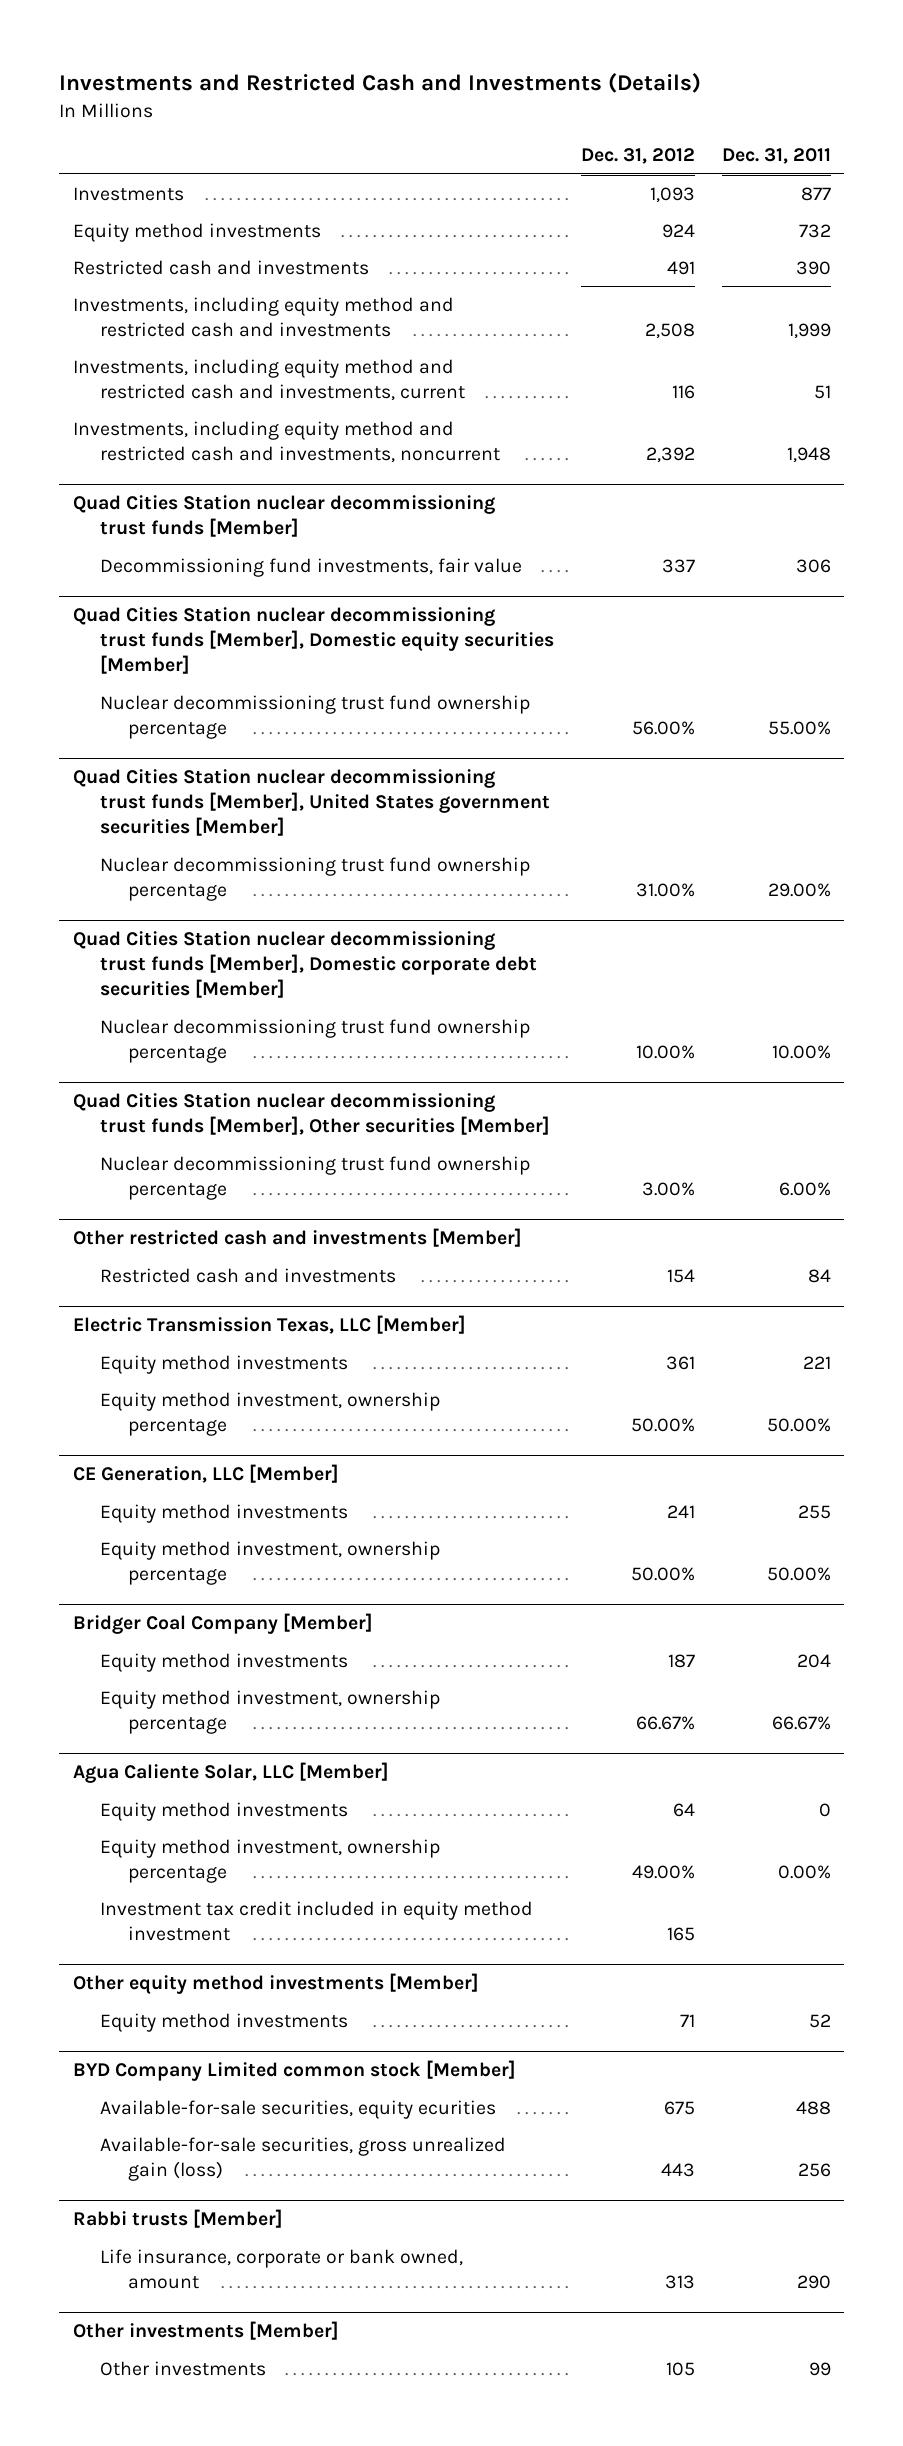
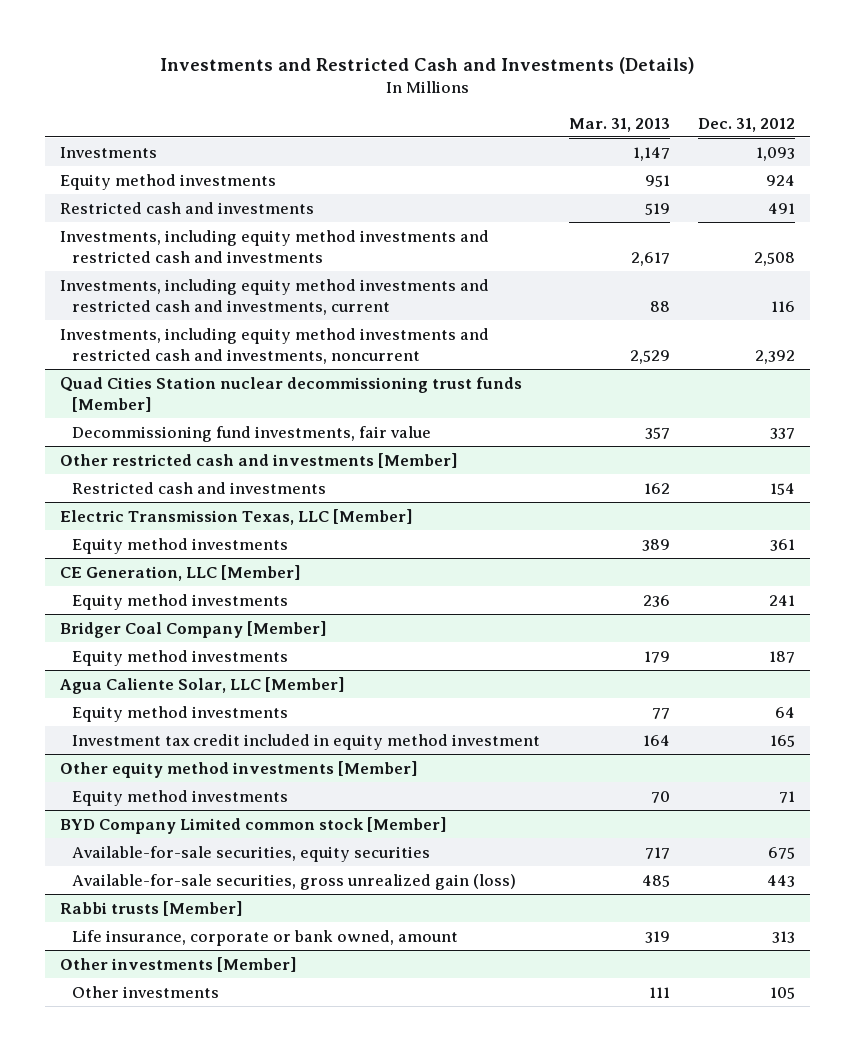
[721,148,831,165] Dec. 31, 2011 -> none
none -> [568,117,670,132] Mar. 31, 2013
[72,296,454,337] Investments, including equity method and restricted cash and investments -> [59,229,489,263] Investments, including equity method investments and restricted cash and investments
[72,358,466,401] Investments, including equity method and restricted cash and investments, current -> [59,278,489,315] Investments, including equity method investments and restricted cash and investments, current
[72,420,501,463] Investments, including equity method and restricted cash and investments, noncurrent -> [59,327,489,364] Investments, including equity method investments and restricted cash and investments, noncurrent
[72,607,555,675] Quad Cities Station nuclear decommissioning trust funds [Member], Domestic equity securities [Member] -> none
[100,694,531,739] Nuclear decommissioning trust fund ownership percentage -> none
[72,769,551,837] Quad Cities Station nuclear decommissioning trust funds [Member], United States government securities [Member] -> none
[100,856,531,901] Nuclear decommissioning trust fund ownership percentage -> none
[72,931,538,999] Quad Cities Station nuclear decommissioning trust funds [Member], Domestic corporate debt securities [Member] -> none
[100,1018,531,1063] Nuclear decommissioning trust fund ownership percentage -> none
[72,1093,551,1136] Quad Cities Station nuclear decommissioning trust funds [Member], Other securities [Member] -> none
[100,1155,531,1200] Nuclear decommissioning trust fund ownership percentage -> none
[100,1391,441,1436] Equity method investment, ownership percentage -> none
[100,1540,441,1585] Equity method investment, ownership percentage -> none
[100,1689,441,1734] Equity method investment, ownership percentage -> none
[100,1838,441,1883] Equity method investment, ownership percentage -> none
[100,2099,497,2119] Available-for-sale securities, equity ecurities -> [71,845,430,862] Available-for-sale securities, equity securities

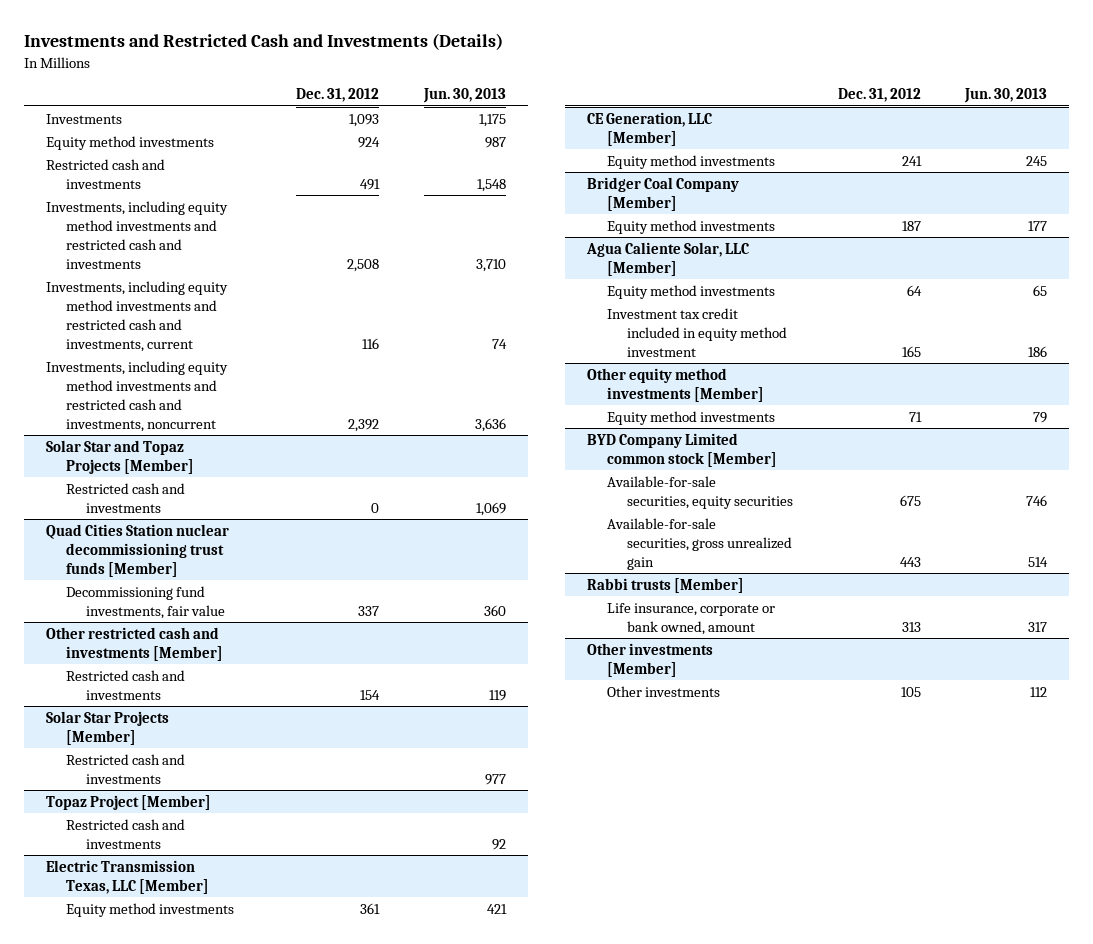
[568,117,670,132] Mar. 31, 2013 -> none
none -> [422,88,506,104] Jun. 30, 2013
none -> [46,439,195,474] Solar Star and Topaz Projects [Member]
none -> [66,482,186,513] Restricted cash and investments
none -> [46,710,170,745] Solar Star Projects [Member]
none -> [66,753,186,784] Restricted cash and investments
none -> [46,794,212,810] Topaz Project [Member]
none -> [66,818,186,849] Restricted cash and investments
[71,873,516,890] Available-for-sale securities, gross unrealized gain (loss) -> [607,517,793,570] Available-for-sale securities, gross unrealized gain

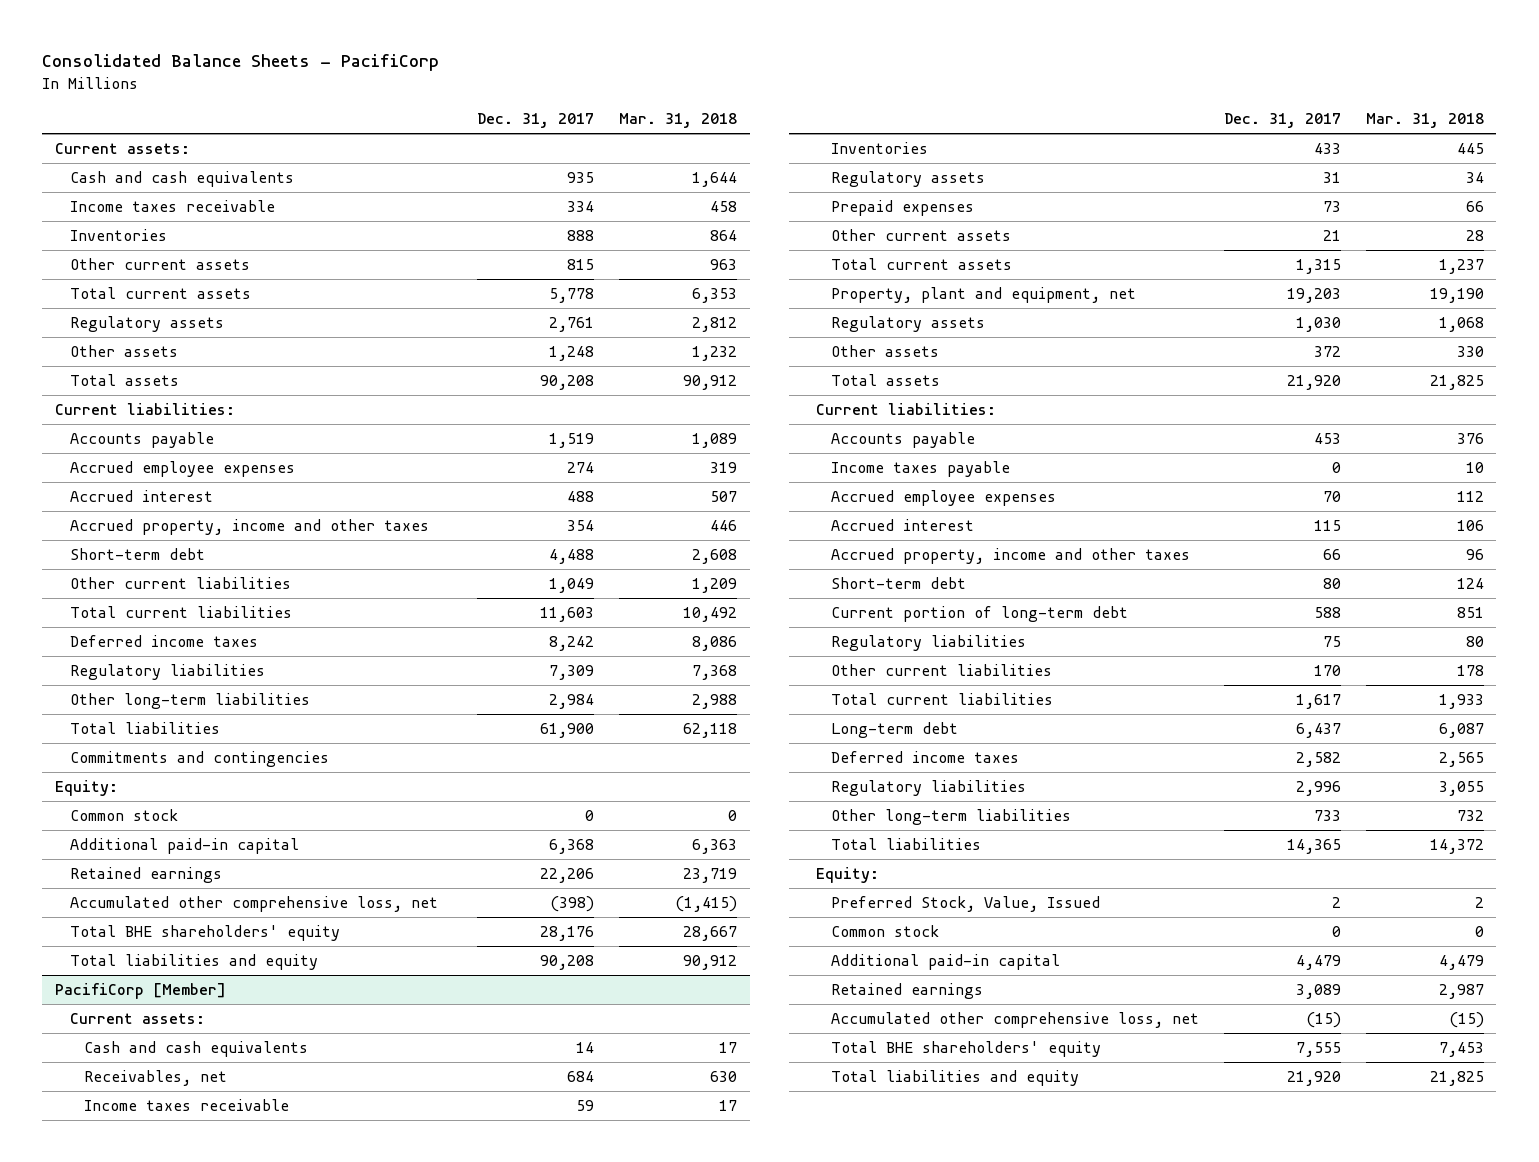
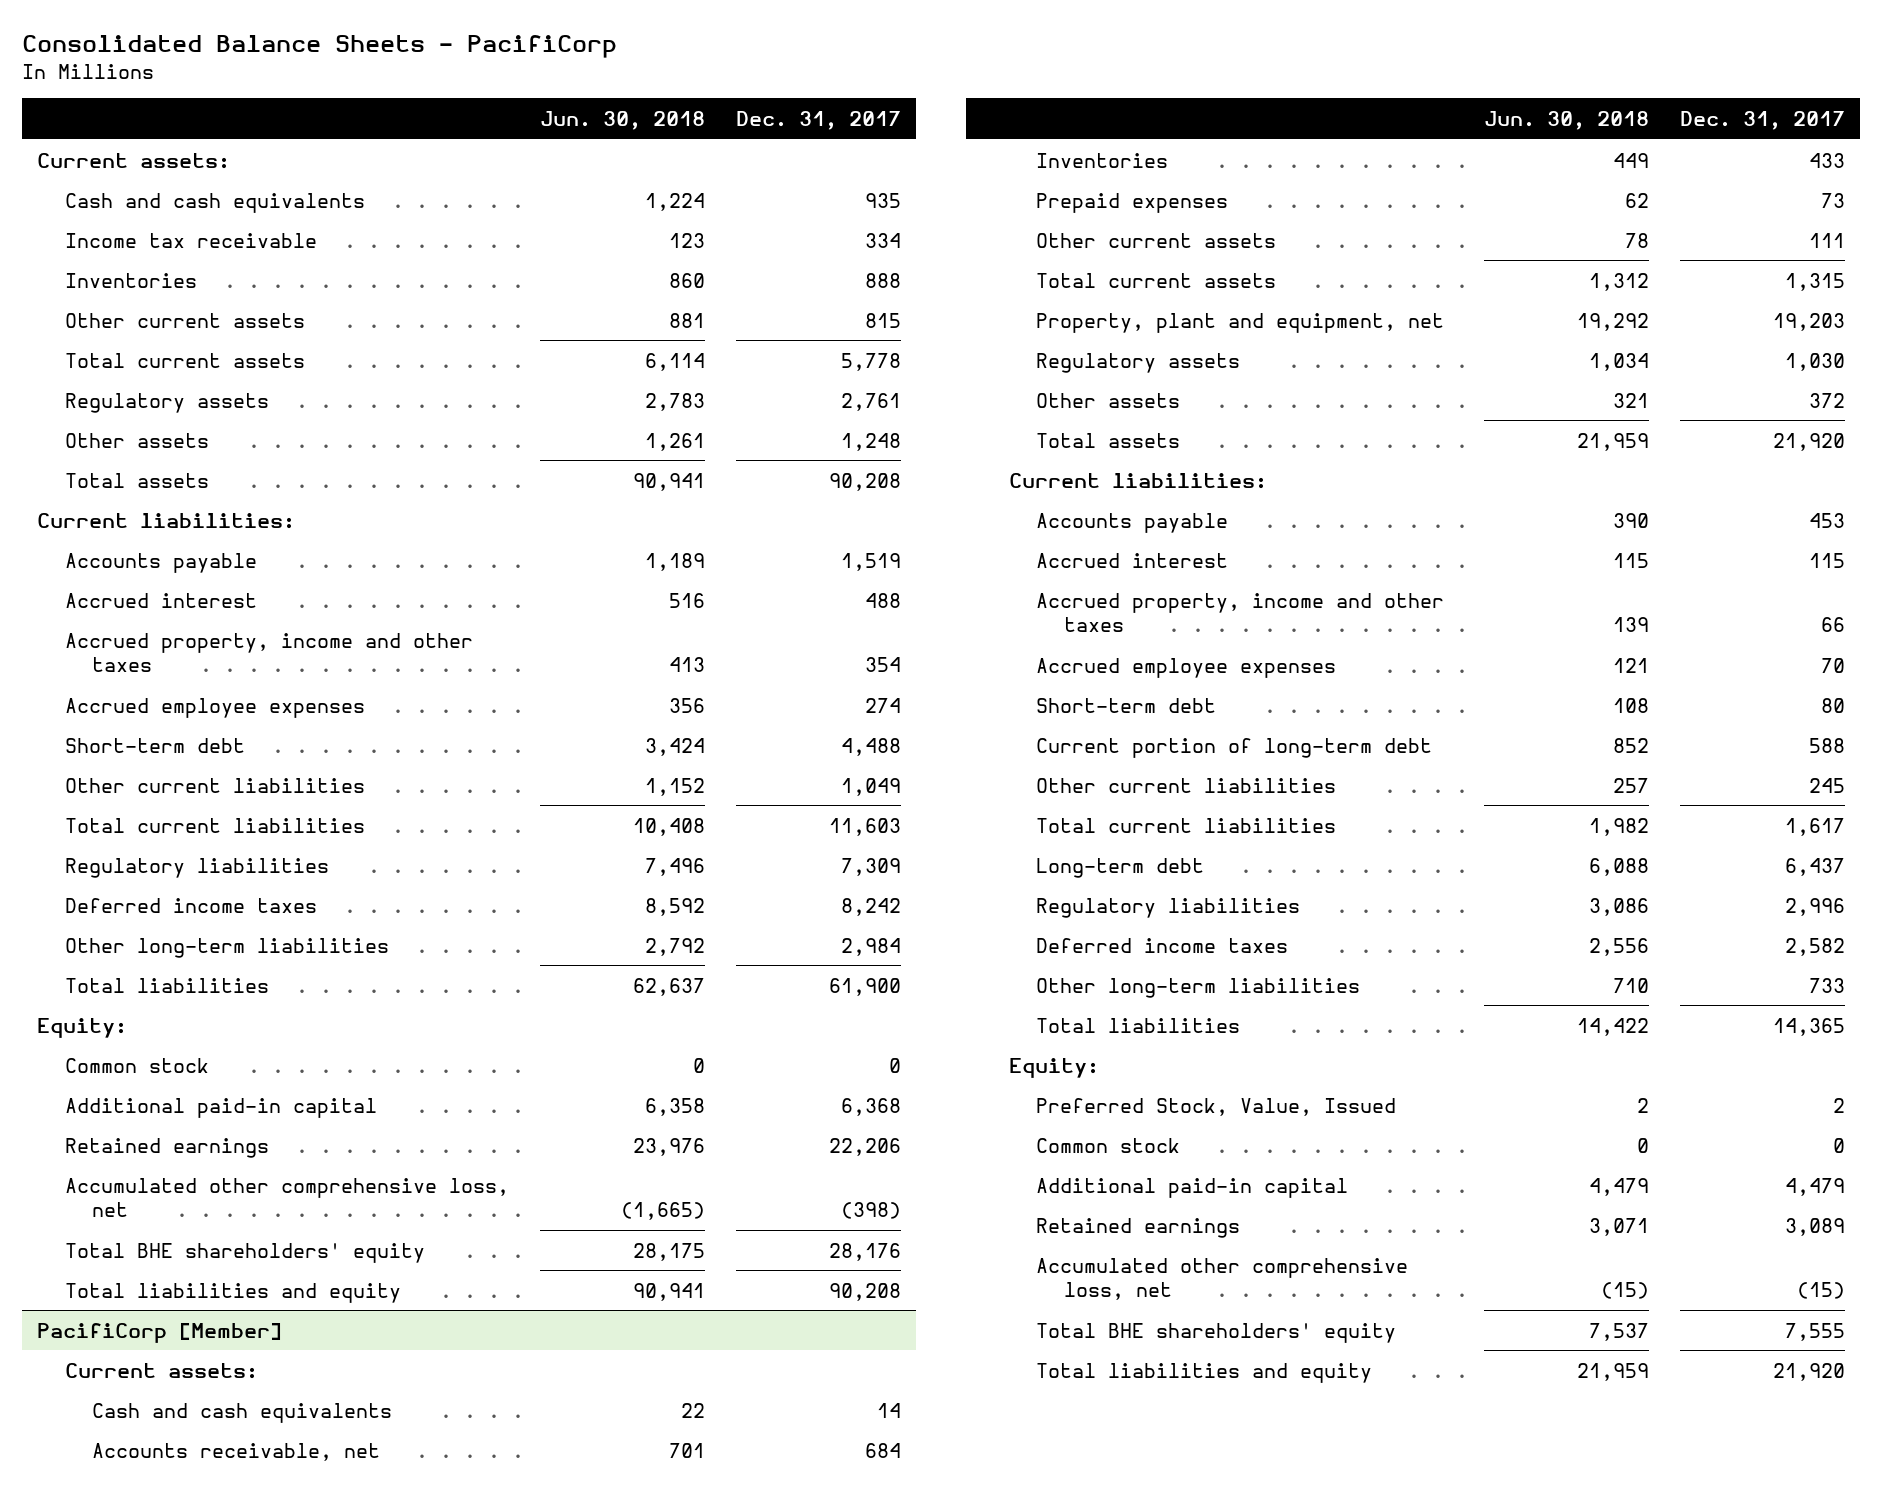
[619,113,738,129] Mar. 31, 2018 -> none
none -> [539,111,705,131] Jun. 30, 2018
[69,199,275,212] Income taxes receivable -> [64,232,317,248] Income tax receivable
[69,460,295,477] Accrued employee expenses -> [64,697,365,718] Accrued employee expenses
[69,634,258,647] Deferred income taxes -> [64,897,317,913] Deferred income taxes
[69,750,329,767] Commitments and contingencies -> none
[84,1098,290,1111] Income taxes receivable -> none
[84,1069,228,1086] Receivables, net -> [92,1442,381,1461] Accounts receivable, net
[831,170,986,187] Regulatory assets -> none
[1323,229,1342,241] 21 -> [1808,232,1845,248] 111
[831,460,1011,477] Income taxes payable -> none
[831,489,1057,506] Accrued employee expenses -> [1036,657,1337,678] Accrued employee expenses
[831,634,1027,651] Regulatory liabilities -> none
[1314,664,1342,676] 170 -> [1808,777,1845,793] 245
[831,750,1020,763] Deferred income taxes -> [1036,937,1289,953] Deferred income taxes

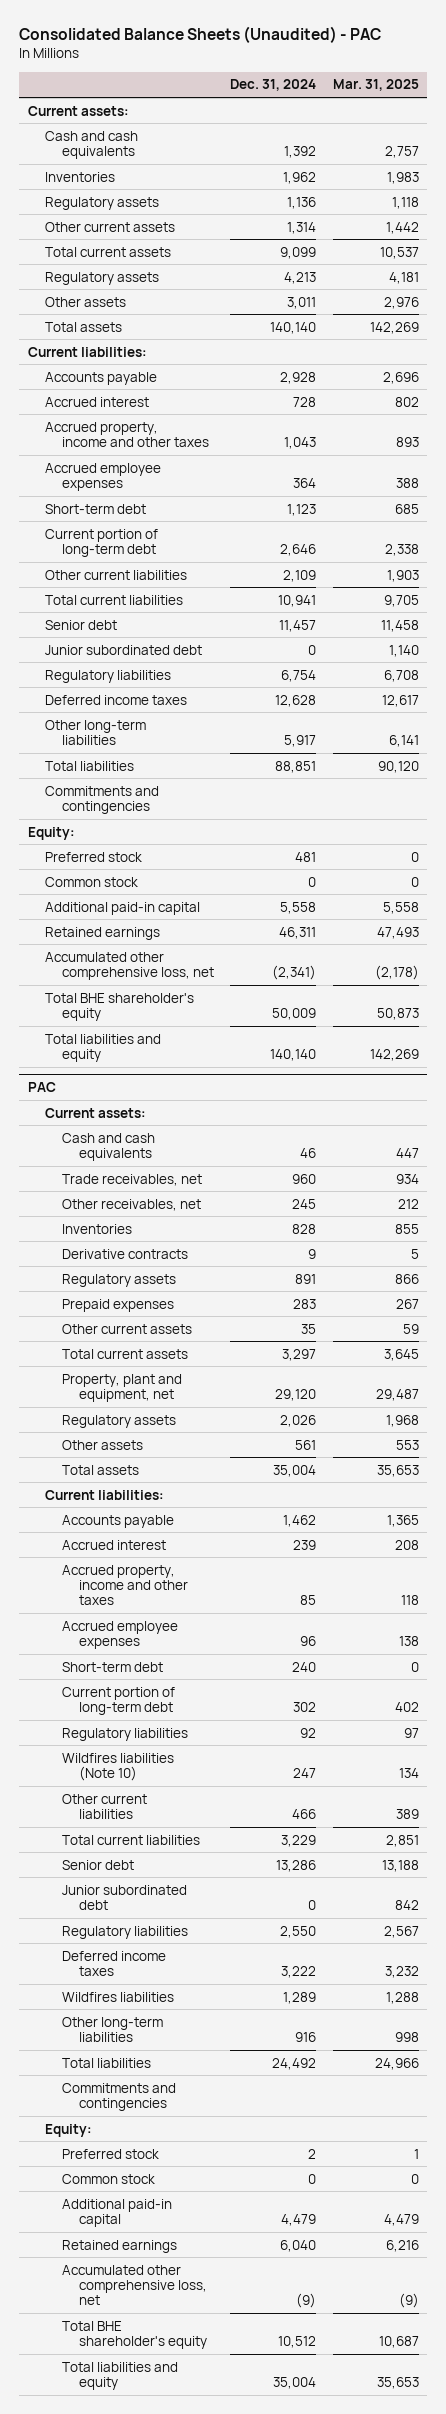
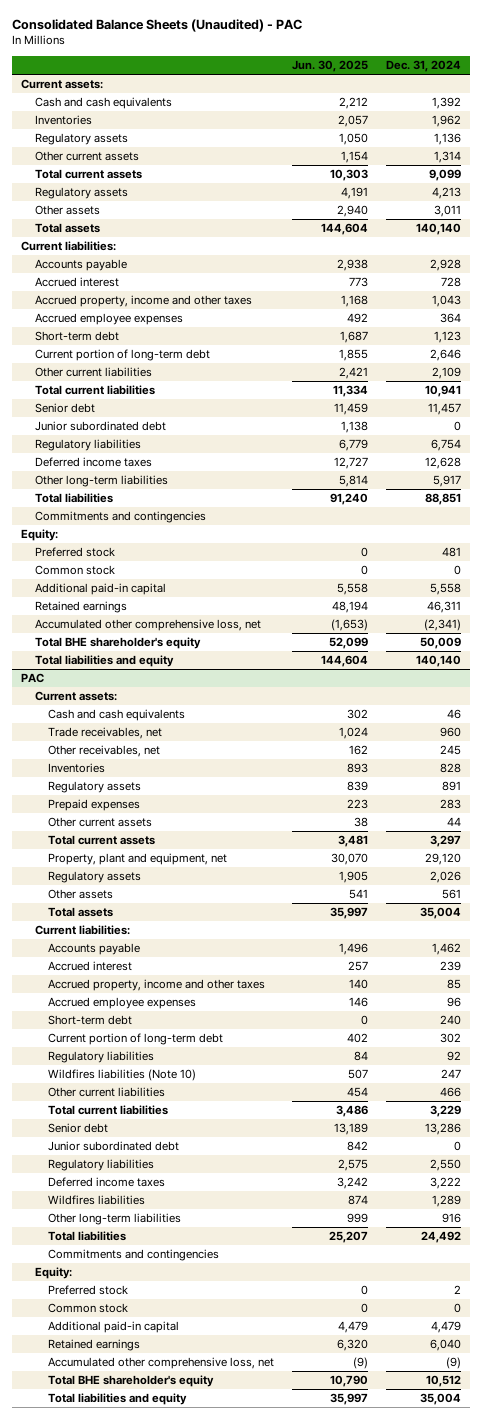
[332,79,419,92] Mar. 31, 2025 -> none
none -> [292,59,369,72] Jun. 30, 2025
[61,1248,188,1259] Derivative contracts -> none
[301,1323,317,1334] 35 -> [447,817,462,827] 44

